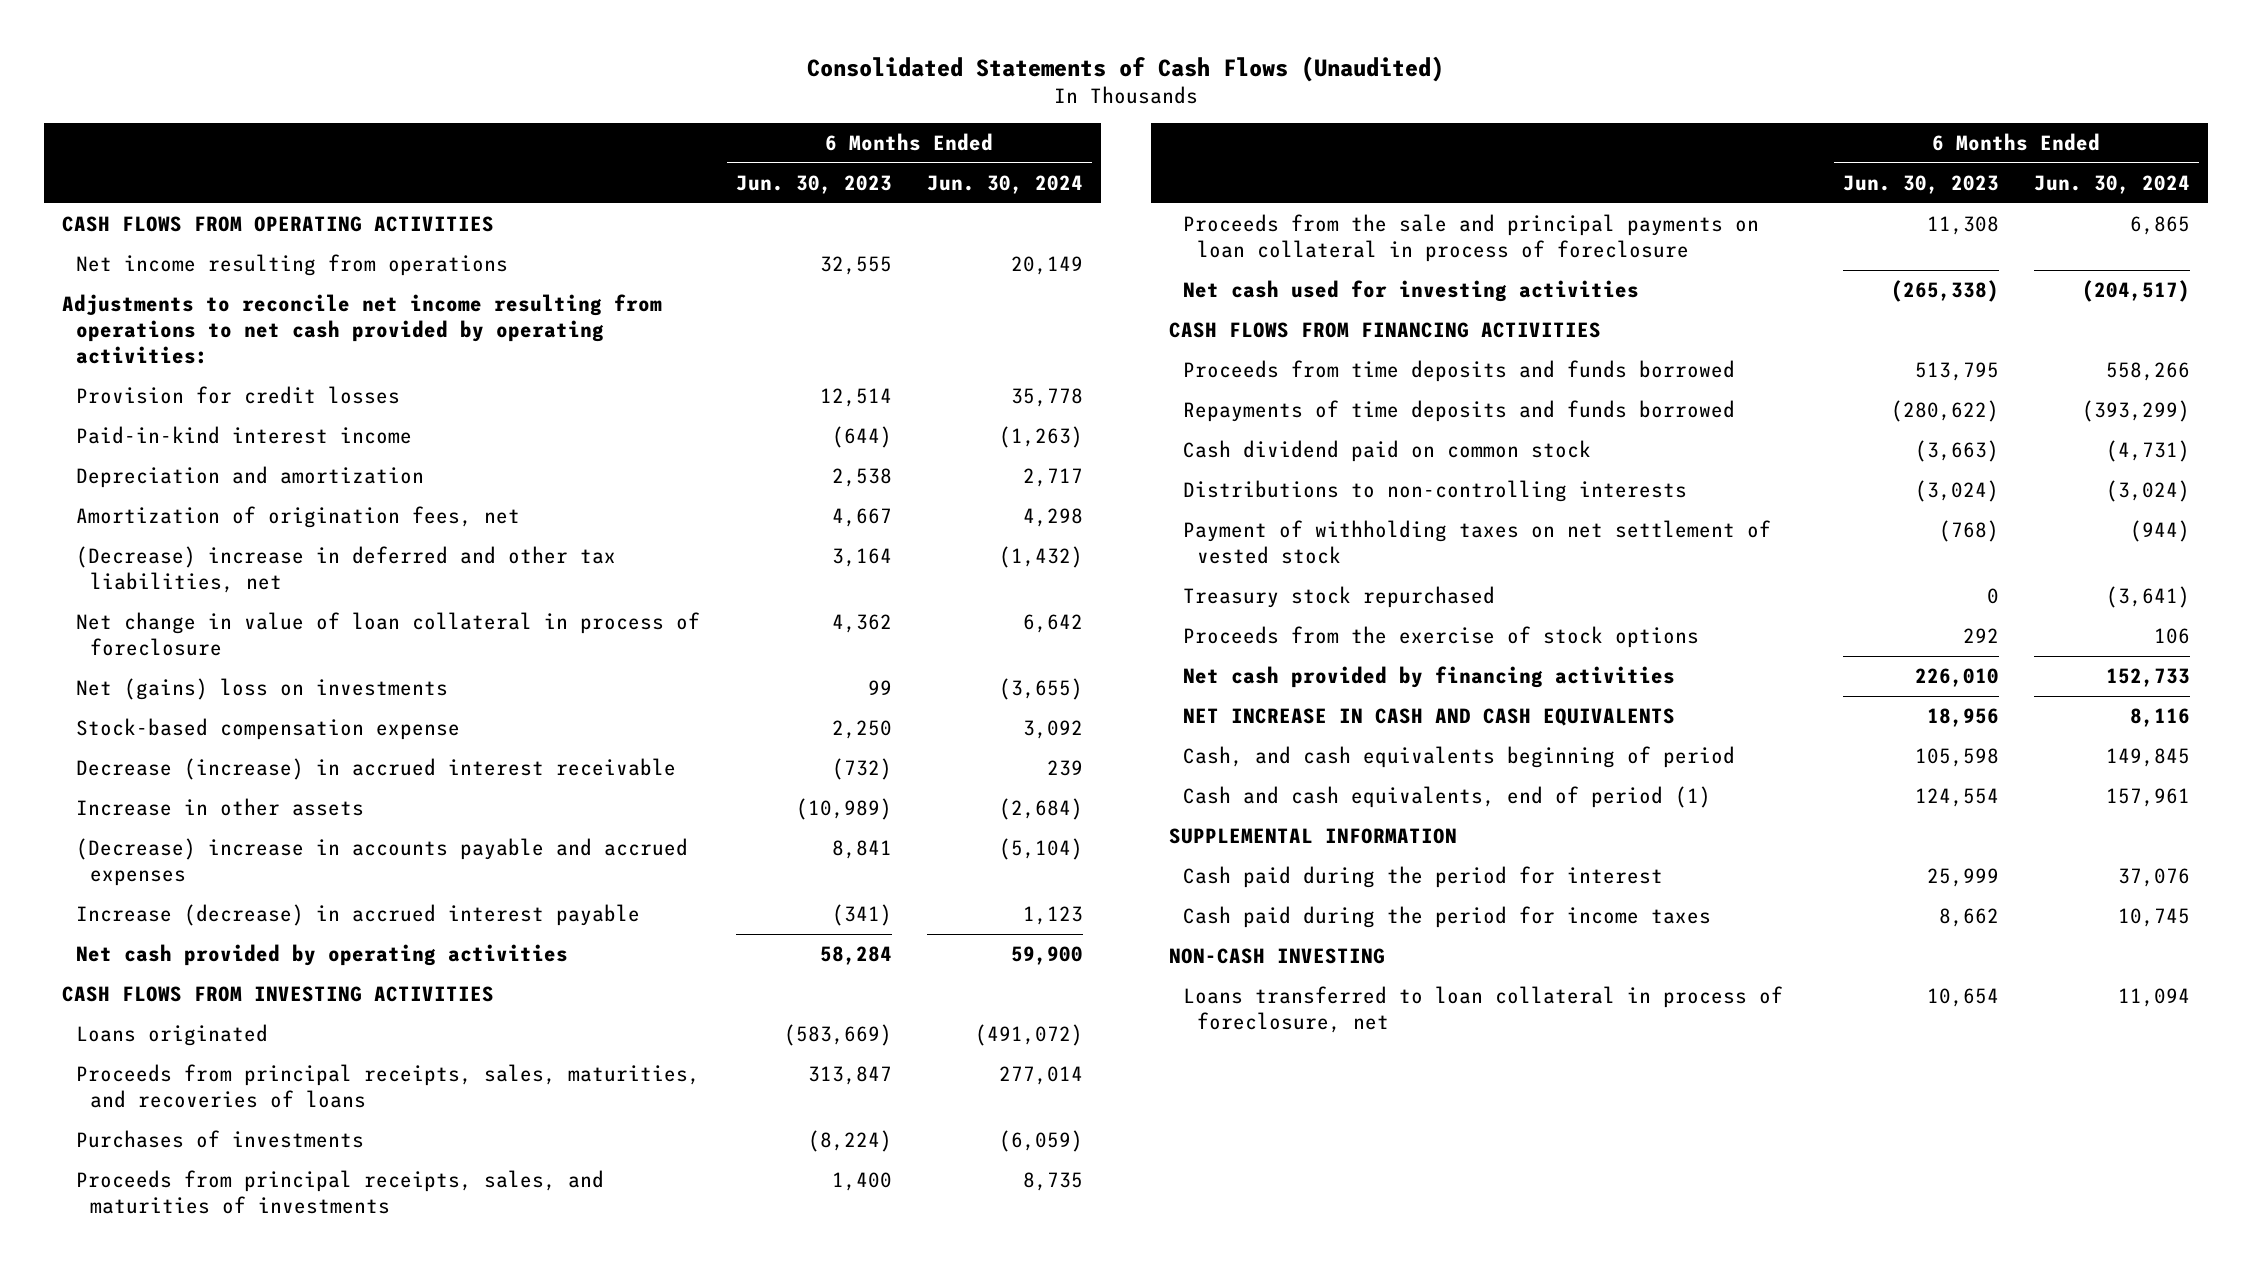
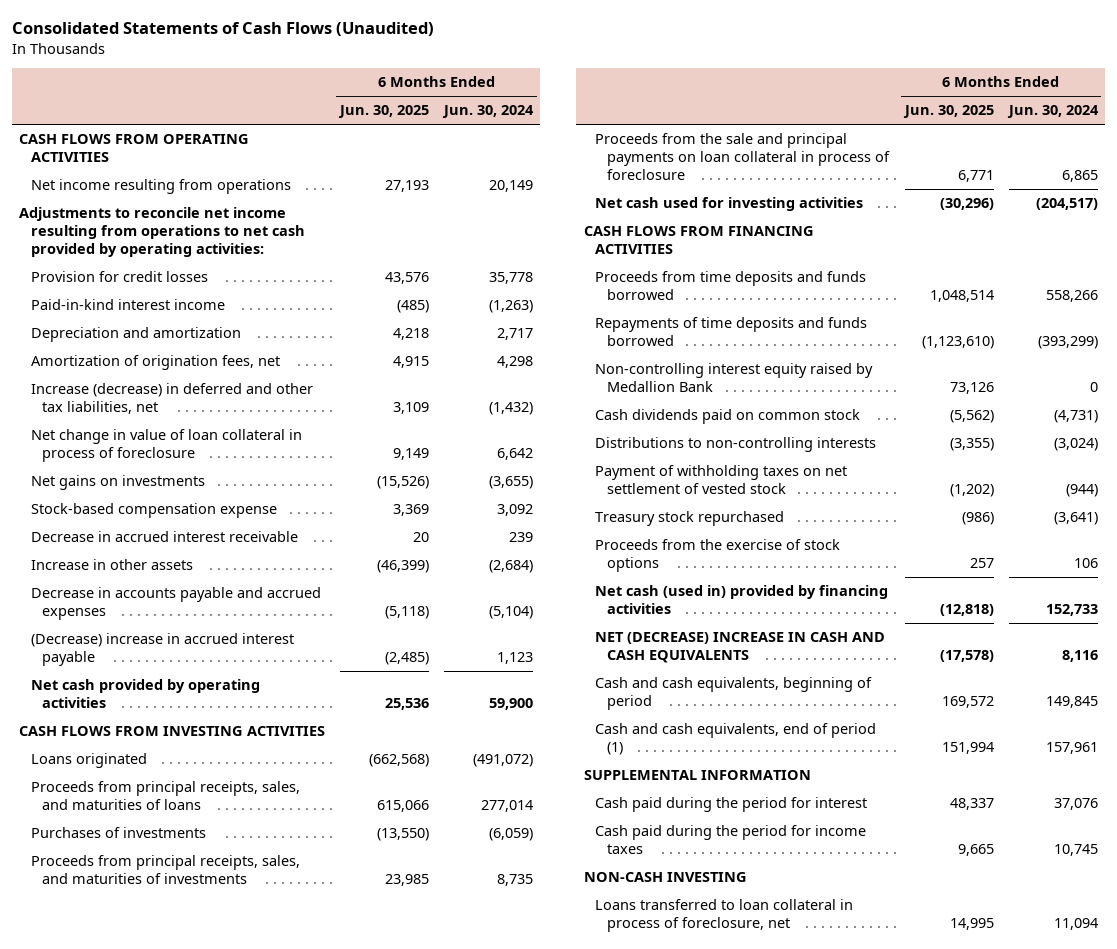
[735,174,892,194] Jun. 30, 2023 -> none
none -> [338,105,430,119] Jun. 30, 2025
[76,545,617,594] (Decrease) increase in deferred and other tax liabilities, net -> [30,383,313,415] Increase (decrease) in deferred and other tax liabilities, net
[76,677,449,700] Net (gains) loss on investments -> [30,475,205,491] Net gains on investments
[76,757,677,780] Decrease (increase) in accrued interest receivable -> [30,531,298,543] Decrease in accrued interest receivable
[76,837,689,887] (Decrease) increase in accounts payable and accrued expenses -> [30,587,321,621] Decrease in accounts payable and accrued expenses
[76,903,641,926] Increase (decrease) in accrued interest payable -> [30,633,294,667] (Decrease) increase in accrued interest payable
[76,1063,701,1109] Proceeds from principal receipts, sales, maturities, and recoveries of loans -> [30,781,300,811] Proceeds from principal receipts, sales, and maturities of loans
none -> [595,363,874,393] Non-controlling interest equity raised by Medallion Bank
[1183,439,1592,462] Cash dividend paid on common stock -> [595,409,861,425] Cash dividends paid on common stock
[1183,665,1676,688] Net cash provided by financing activities -> [595,585,889,615] Net cash (used in) provided by financing activities
[1183,707,1676,726] NET INCREASE IN CASH AND CASH EQUIVALENTS -> [595,632,886,664] NET (DECREASE) INCREASE IN CASH AND CASH EQUIVALENTS
[1183,745,1736,768] Cash, and cash equivalents beginning of period -> [595,677,873,711] Cash and cash equivalents, beginning of period

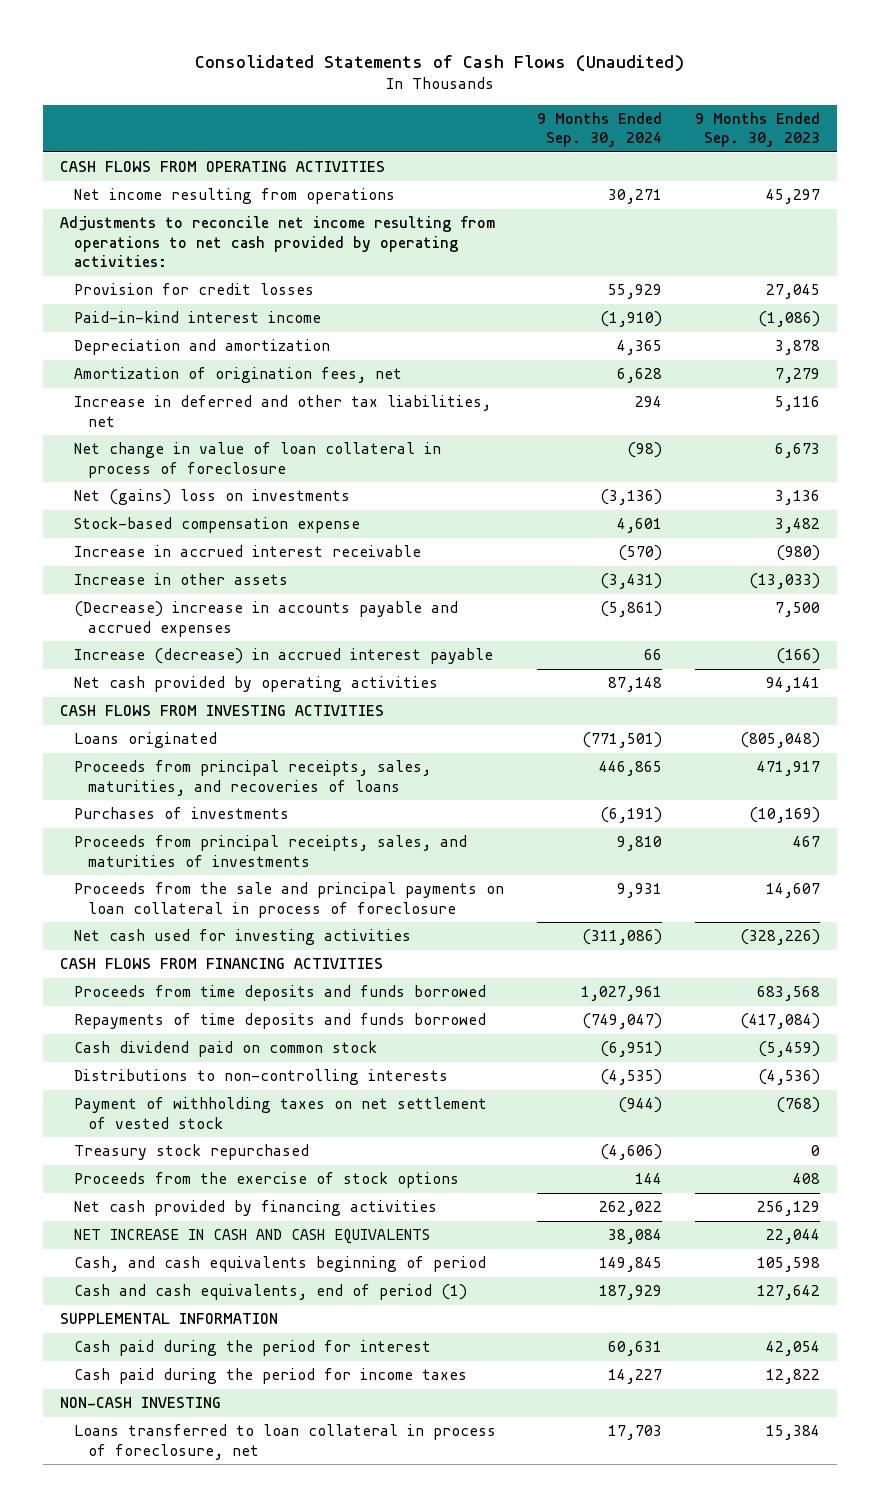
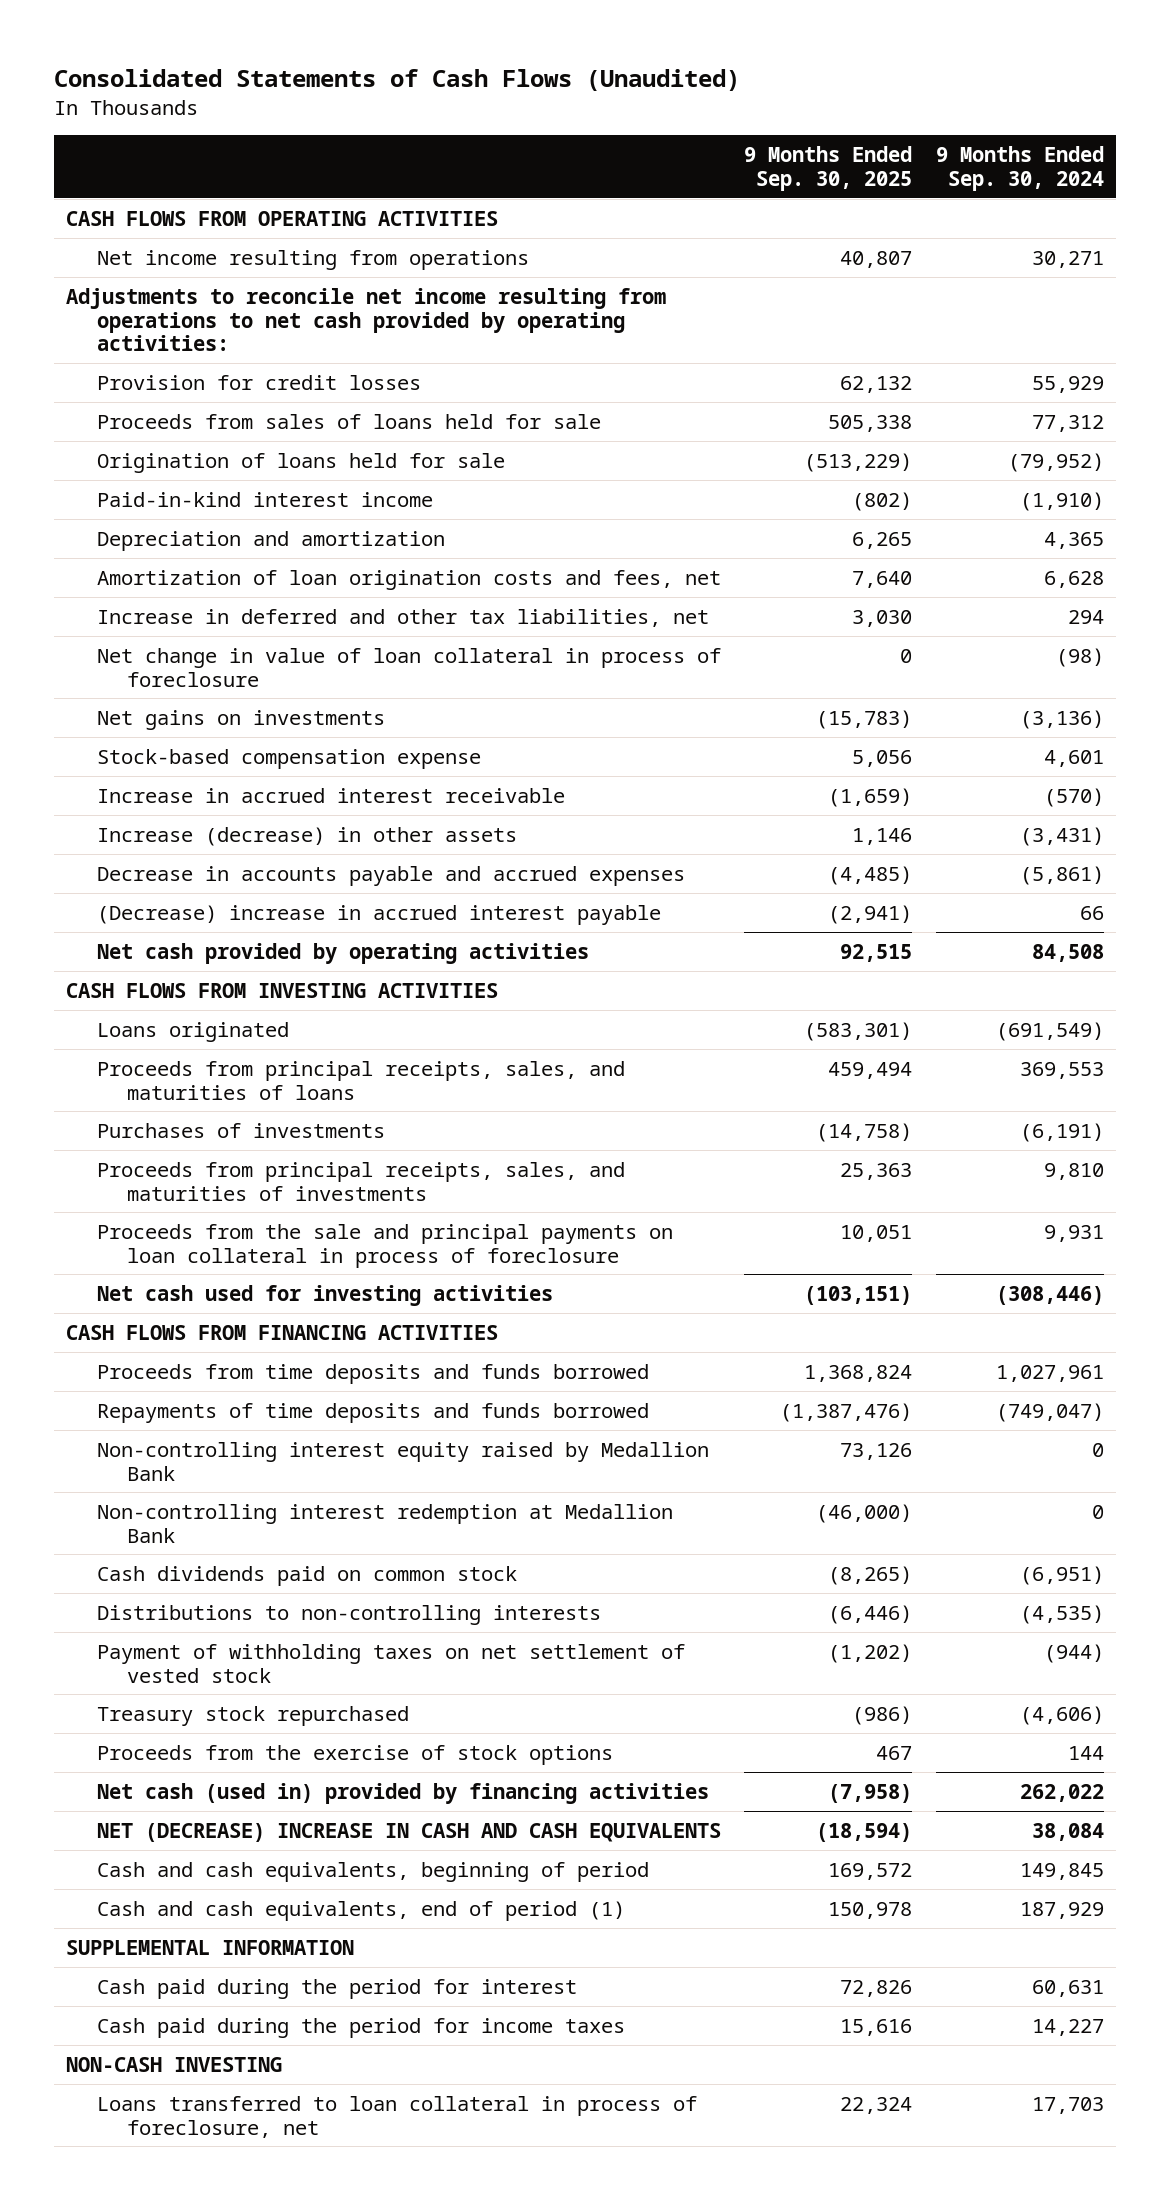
[695,111,821,148] 9 Months Ended Sep. 30, 2023 -> none
none -> [744,146,913,191] 9 Months Ended Sep. 30, 2025
none -> [96,413,601,429] Proceeds from sales of loans held for sale
none -> [96,452,505,473] Origination of loans held for sale
[74,367,403,384] Amortization of origination fees, net -> [96,569,721,590] Amortization of loan origination costs and fees, net
[74,489,351,506] Net (gains) loss on investments -> [96,709,385,730] Net gains on investments
[74,573,289,586] Increase in other assets -> [96,826,517,846] Increase (decrease) in other assets
[74,601,459,637] (Decrease) increase in accounts payable and accrued expenses -> [96,865,685,886] Decrease in accounts payable and accrued expenses
[74,648,494,665] Increase (decrease) in accrued interest payable -> [96,904,661,925] (Decrease) increase in accrued interest payable
[608,677,663,693] 87,148 -> [1032,943,1105,962] 84,508
[582,732,663,749] (771,501) -> [996,1021,1105,1041] (691,549)
[74,760,432,796] Proceeds from principal receipts, sales, maturities, and recoveries of loans -> [96,1060,625,1100] Proceeds from principal receipts, sales, and maturities of loans
[599,761,663,777] 446,865 -> [1020,1061,1105,1079] 369,553
[582,929,663,946] (311,086) -> [996,1285,1105,1305] (308,446)
none -> [96,1441,709,1481] Non-controlling interest equity raised by Medallion Bank
none -> [96,1503,673,1543] Non-controlling interest redemption at Medallion Bank
[74,1041,378,1058] Cash dividend paid on common stock -> [96,1565,517,1586] Cash dividends paid on common stock
[74,1200,438,1217] Net cash provided by financing activities -> [96,1782,709,1804] Net cash (used in) provided by financing activities
[74,1229,431,1245] NET INCREASE IN CASH AND CASH EQUIVALENTS -> [96,1822,721,1842] NET (DECREASE) INCREASE IN CASH AND CASH EQUIVALENTS
[74,1256,487,1273] Cash, and cash equivalents beginning of period -> [96,1861,649,1882] Cash and cash equivalents, beginning of period

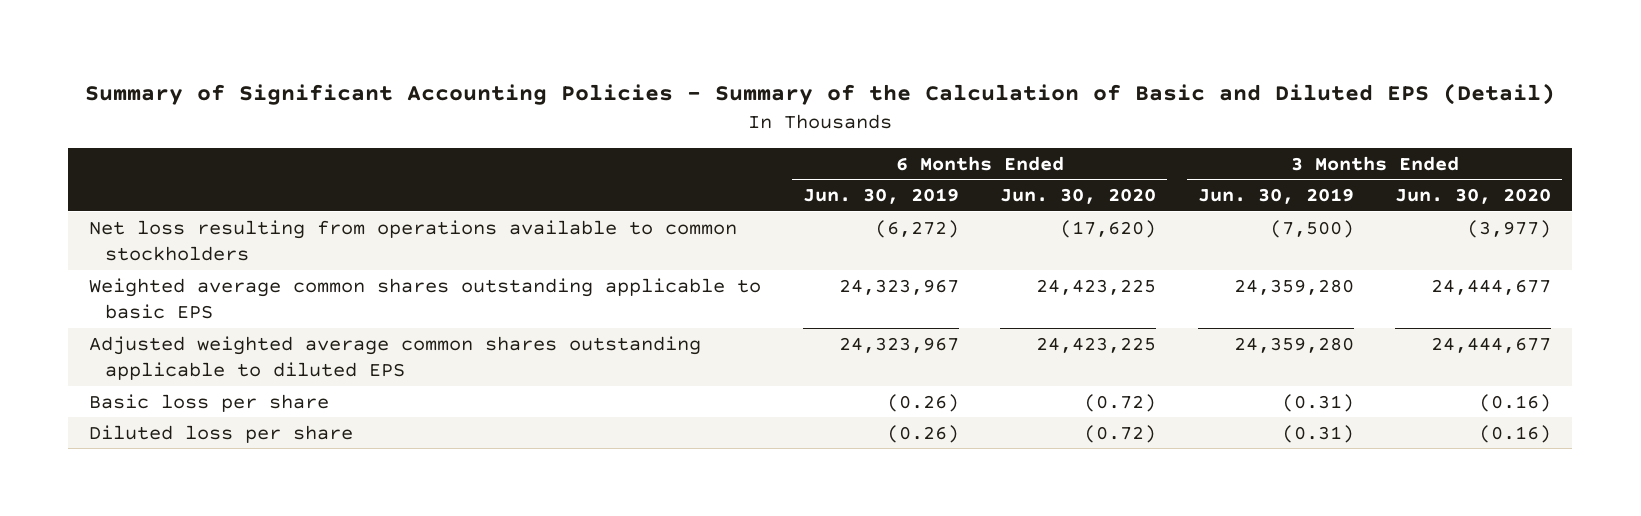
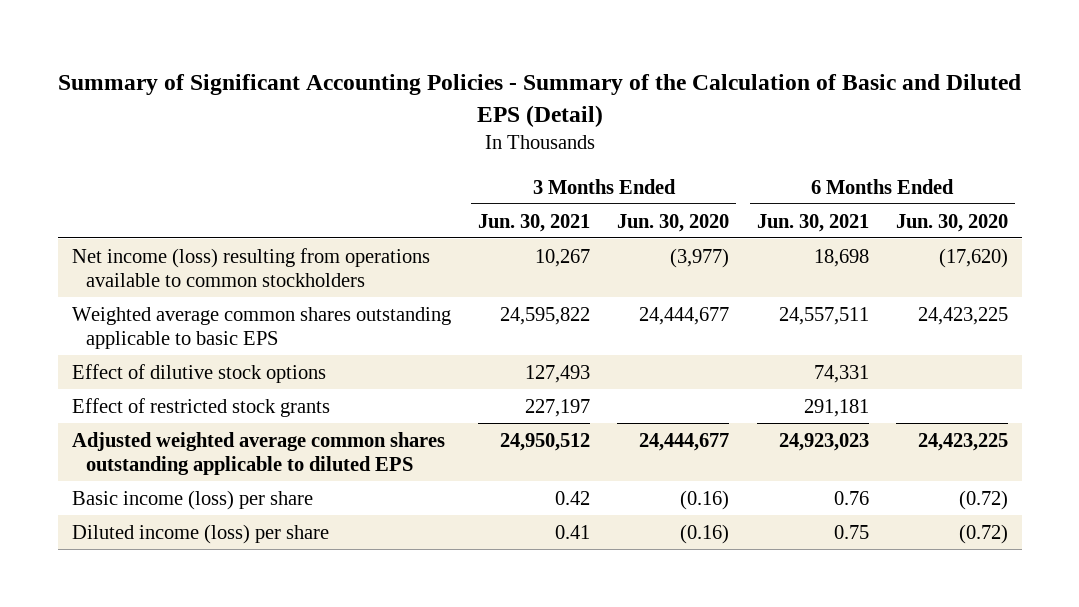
[802,188,959,205] Jun. 30, 2019 -> none
[1197,188,1354,205] Jun. 30, 2019 -> none
none -> [477,213,590,232] Jun. 30, 2021
none -> [756,213,869,232] Jun. 30, 2021
[89,219,738,262] Net loss resulting from operations available to common stockholders -> [71,247,430,288] Net income (loss) resulting from operations available to common stockholders
none -> [71,363,326,383] Effect of dilutive stock options
none -> [71,397,330,417] Effect of restricted stock grants
[89,393,330,412] Basic loss per share -> [71,489,313,510] Basic income (loss) per share
[89,424,354,443] Diluted loss per share -> [71,523,329,544] Diluted income (loss) per share

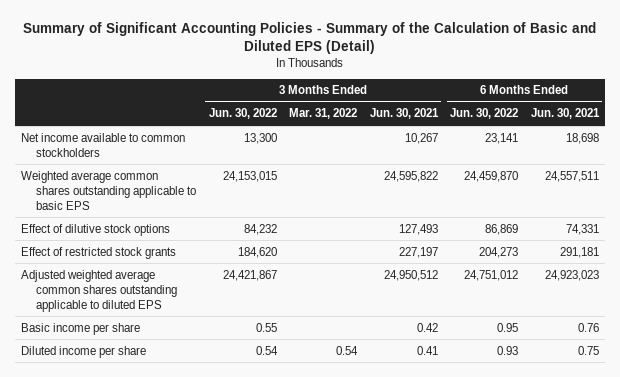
[617,213,730,232] Jun. 30, 2020 -> none
[895,213,1008,232] Jun. 30, 2020 -> none
none -> [208,108,277,120] Jun. 30, 2022
none -> [289,108,358,120] Mar. 31, 2022
none -> [450,108,519,120] Jun. 30, 2022
[71,247,430,288] Net income (loss) resulting from operations available to common stockholders -> [20,132,185,157] Net income available to common stockholders
[71,489,313,510] Basic income (loss) per share -> [20,322,140,335] Basic income per share
[71,523,329,544] Diluted income (loss) per share -> [20,345,146,358] Diluted income per share

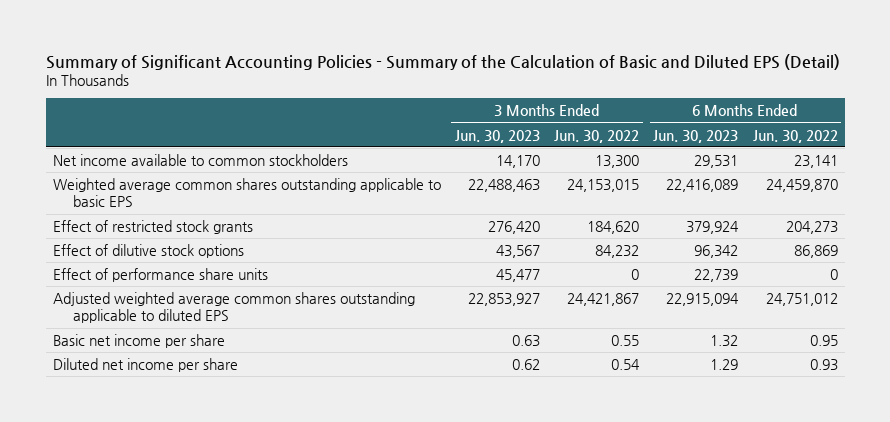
[289,108,358,120] Mar. 31, 2022 -> none
[369,108,439,120] Jun. 30, 2021 -> none
[530,108,600,120] Jun. 30, 2021 -> none
none -> [454,129,540,143] Jun. 30, 2023
none -> [653,129,739,143] Jun. 30, 2023
[20,223,170,236] Effect of dilutive stock options -> [52,243,244,258] Effect of dilutive stock options
none -> [52,267,268,282] Effect of performance share units
[20,322,140,335] Basic income per share -> [52,333,225,348] Basic net income per share
[20,345,146,358] Diluted income per share -> [52,357,238,372] Diluted net income per share

